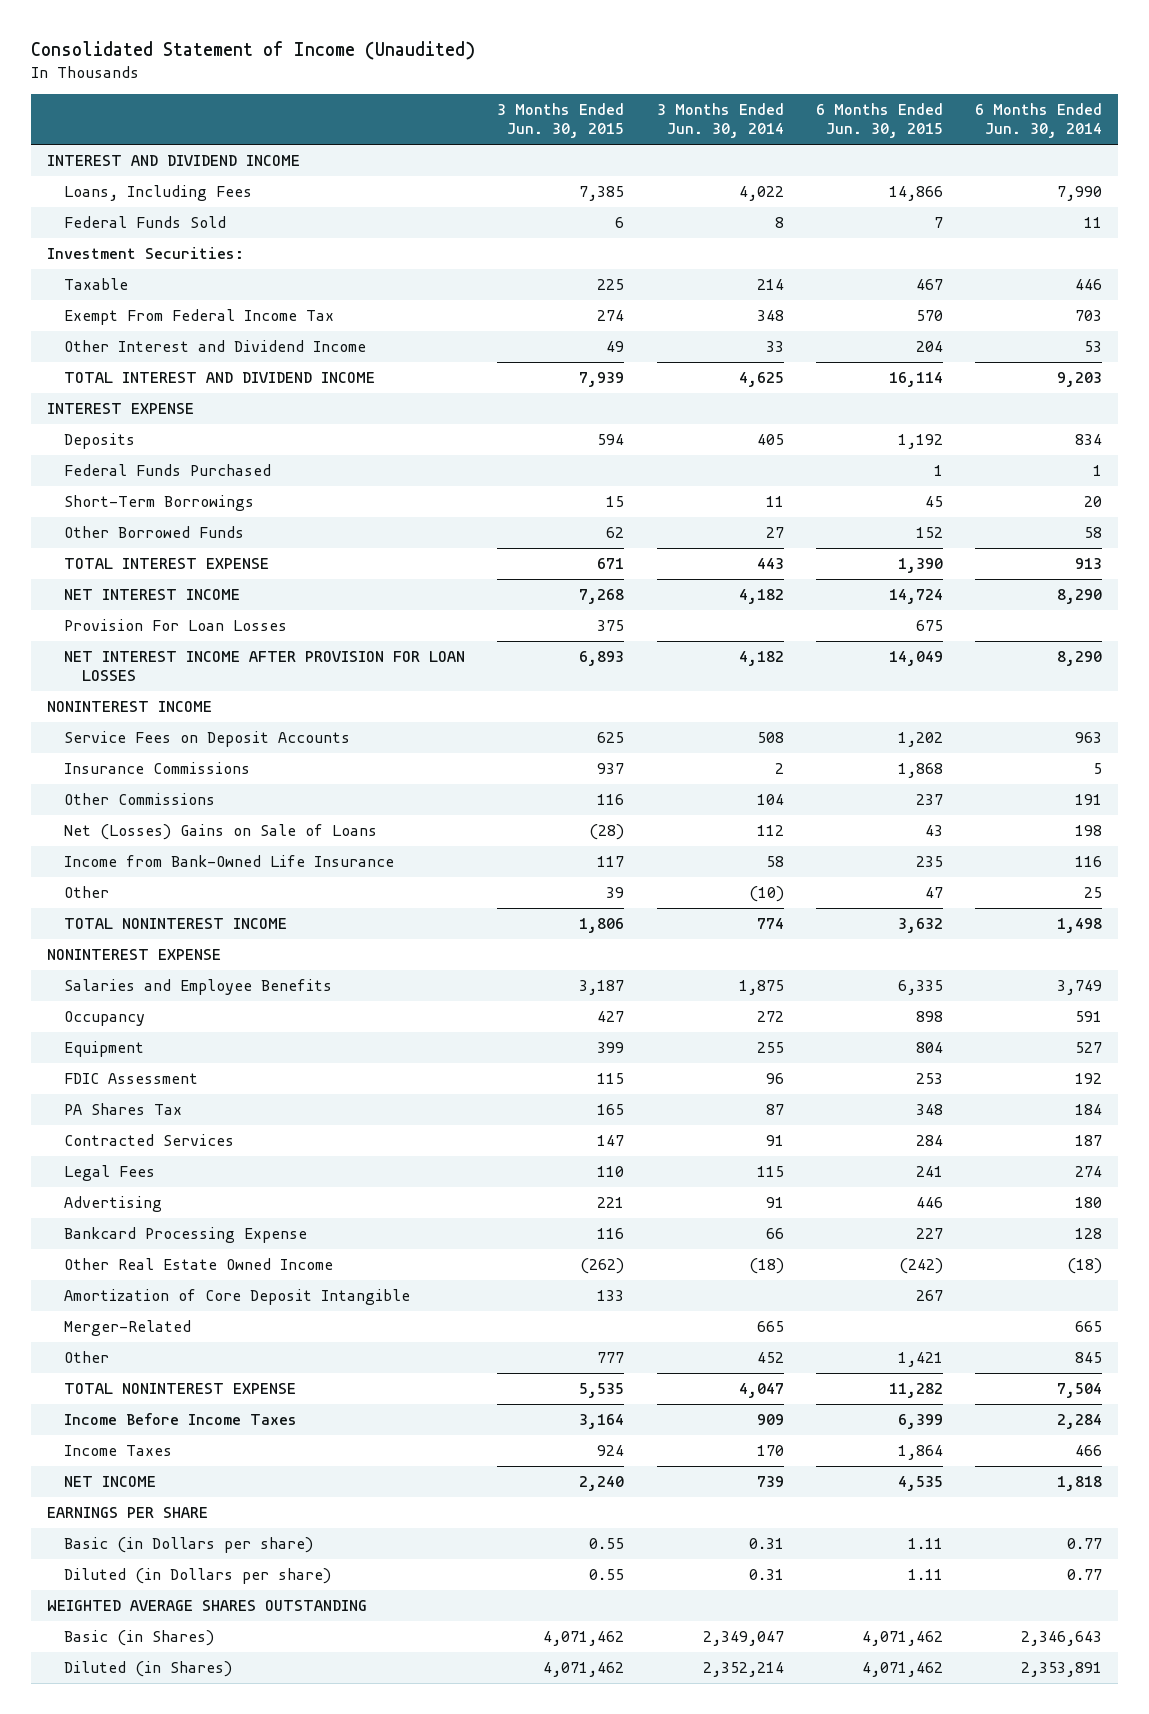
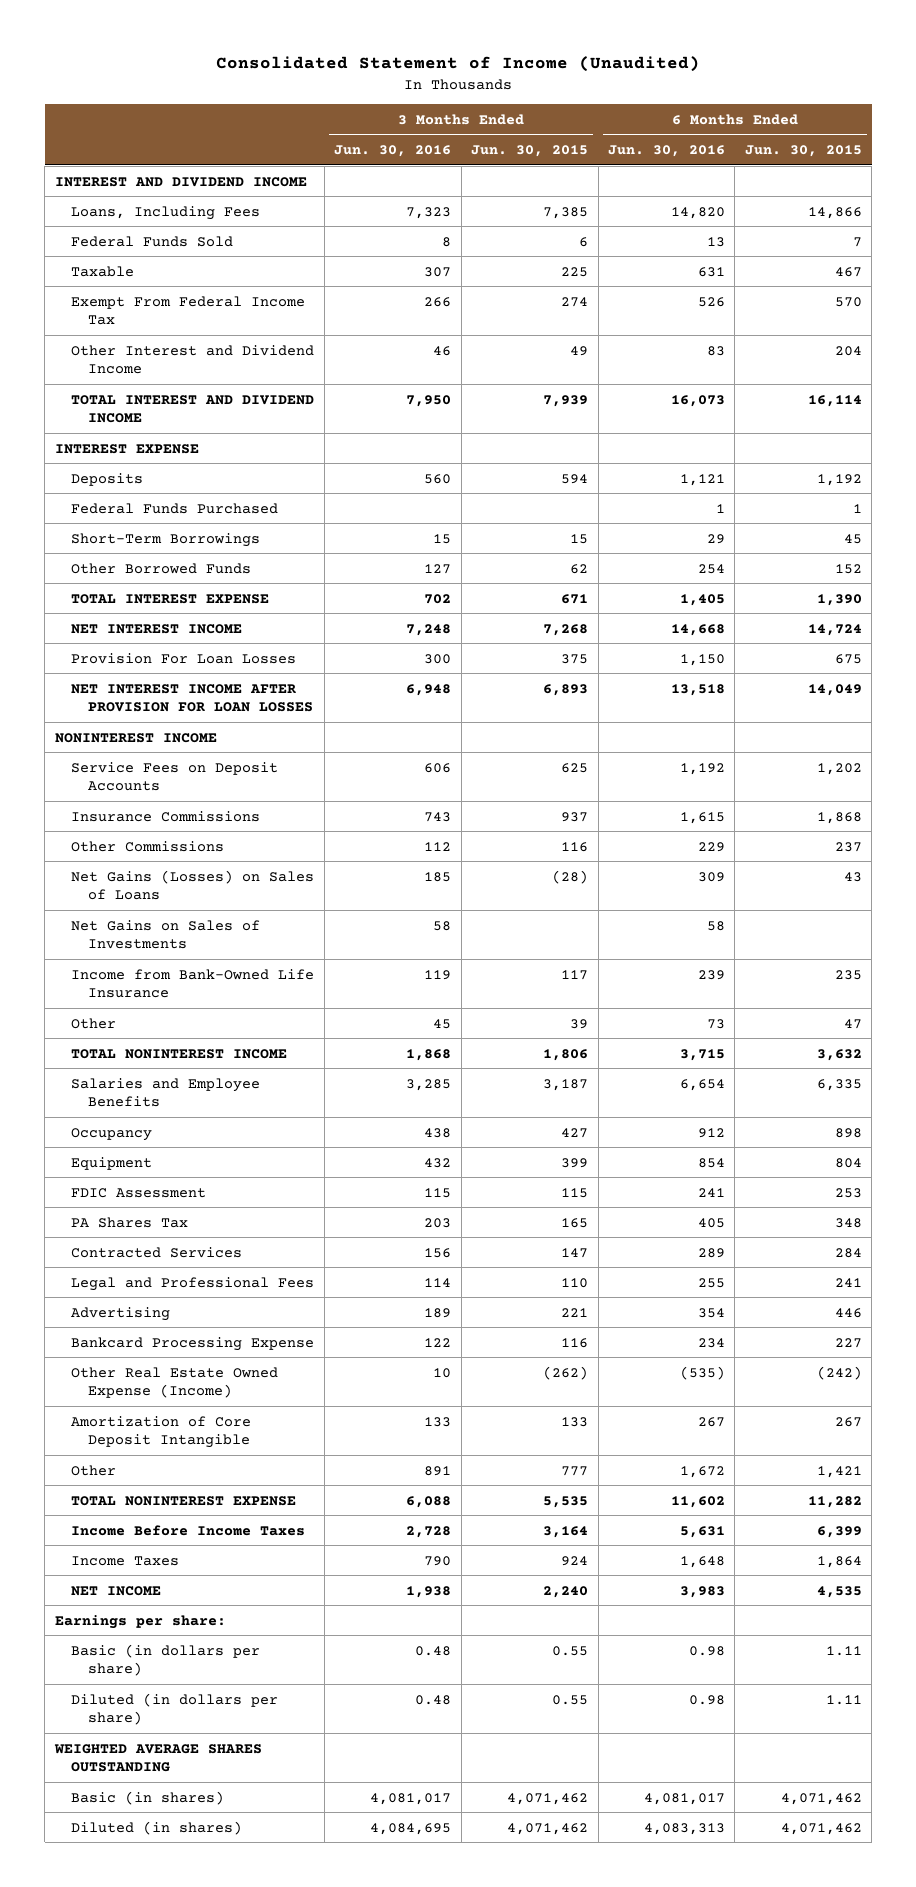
[656,103,784,139] 3 Months Ended Jun. 30, 2014 -> none
[975,103,1103,139] 6 Months Ended Jun. 30, 2014 -> none
none -> [334,144,452,157] Jun. 30, 2016
none -> [607,144,725,157] Jun. 30, 2016
[46,247,244,260] Investment Securities: -> none
[64,824,378,841] Net (Losses) Gains on Sale of Loans -> [71,869,315,901] Net Gains (Losses) on Sales of Loans
none -> [71,919,261,950] Net Gains on Sales of Investments
[46,949,221,961] NONINTEREST EXPENSE -> none
[64,1165,156,1182] Legal Fees -> [71,1276,315,1291] Legal and Professional Fees
[64,1258,334,1271] Other Real Estate Owned Income -> [71,1366,279,1399] Other Real Estate Owned Expense (Income)
[64,1320,192,1337] Merger-Related -> none
[46,1507,208,1519] EARNINGS PER SHARE -> [54,1614,226,1629] Earnings per share:
[64,1537,314,1554] Basic (in Dollars per share) -> [71,1643,261,1677] Basic (in dollars per share)
[64,1568,332,1585] Diluted (in Dollars per share) -> [71,1692,279,1726] Diluted (in dollars per share)
[64,1630,215,1647] Basic (in Shares) -> [71,1790,225,1805] Basic (in shares)
[64,1661,233,1678] Diluted (in Shares) -> [71,1820,243,1835] Diluted (in shares)

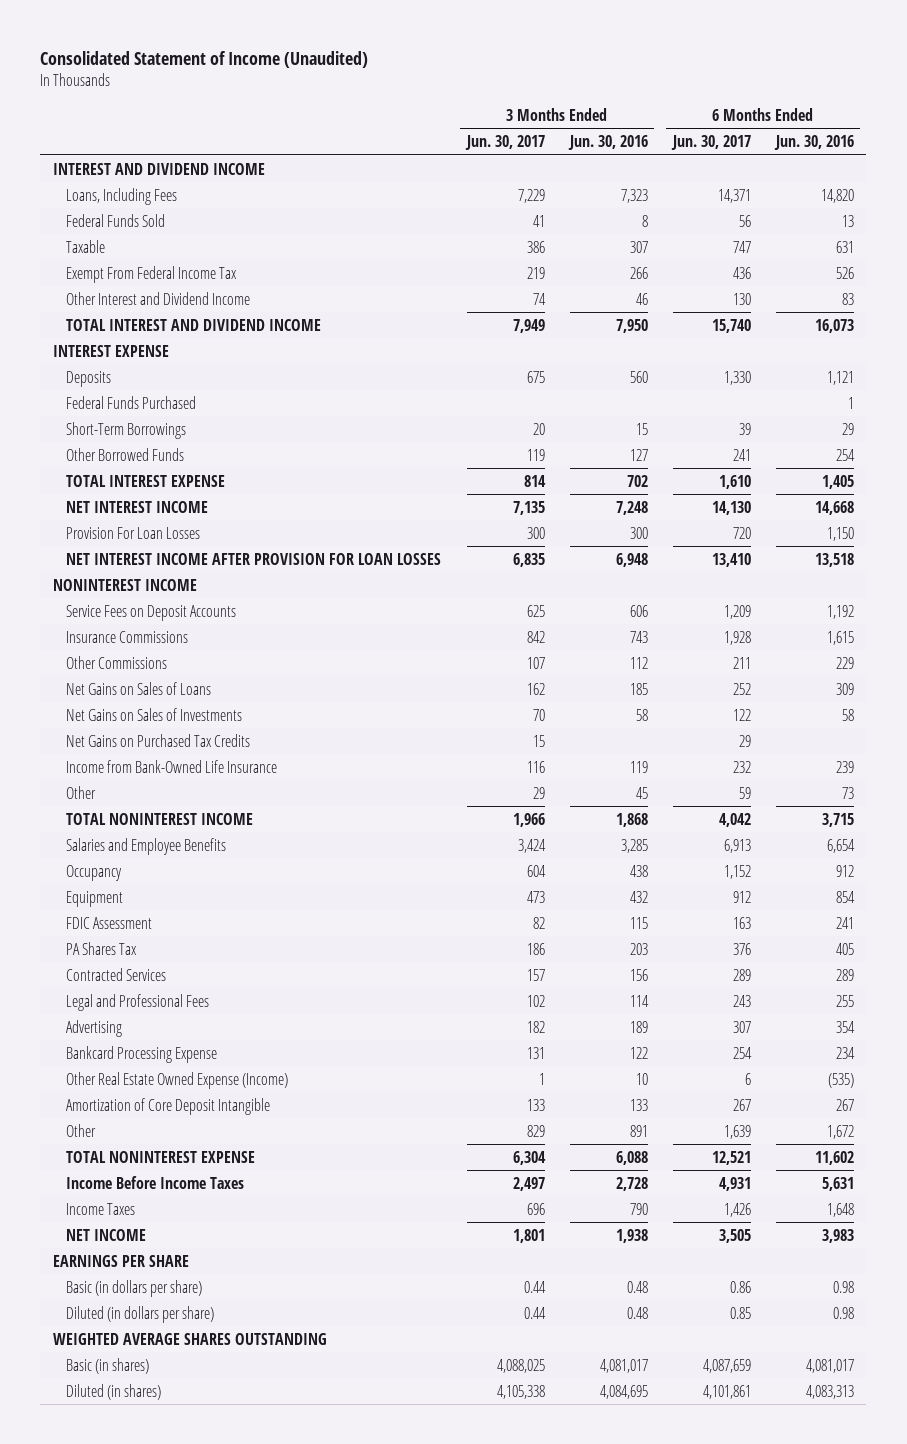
[471,144,589,157] Jun. 30, 2015 -> none
[744,144,862,157] Jun. 30, 2015 -> none
none -> [464,135,545,151] Jun. 30, 2017
none -> [670,135,751,151] Jun. 30, 2017
[71,869,315,901] Net Gains (Losses) on Sales of Loans -> [66,681,212,695] Net Gains on Sales of Loans
none -> [66,733,251,747] Net Gains on Purchased Tax Credits
[54,1614,226,1629] Earnings per share: -> [52,1254,189,1267] EARNINGS PER SHARE

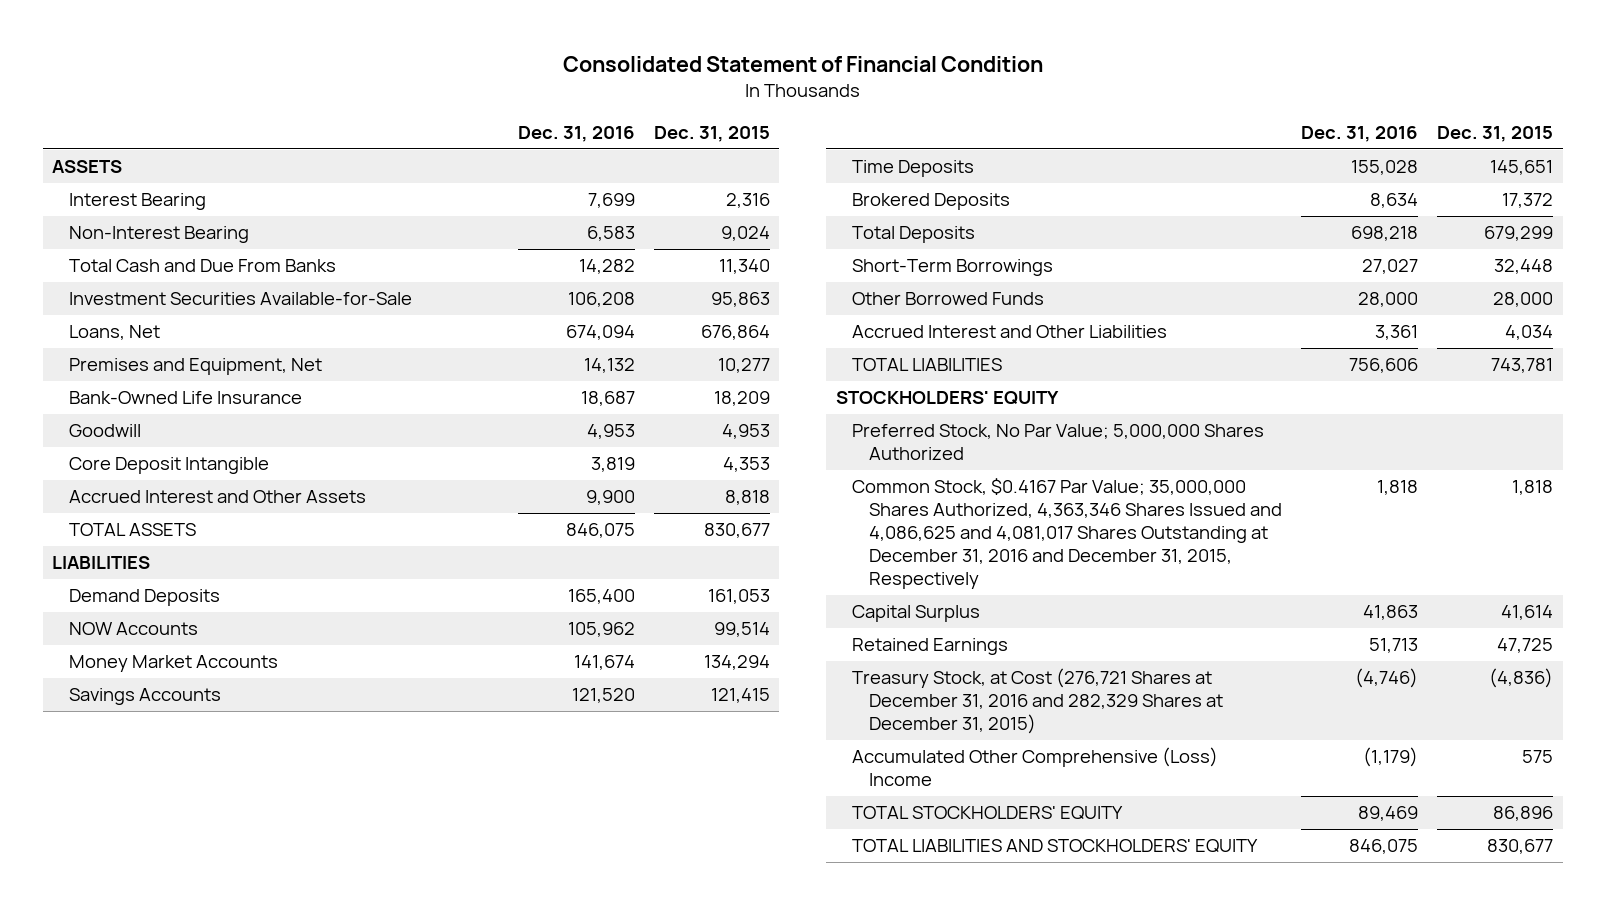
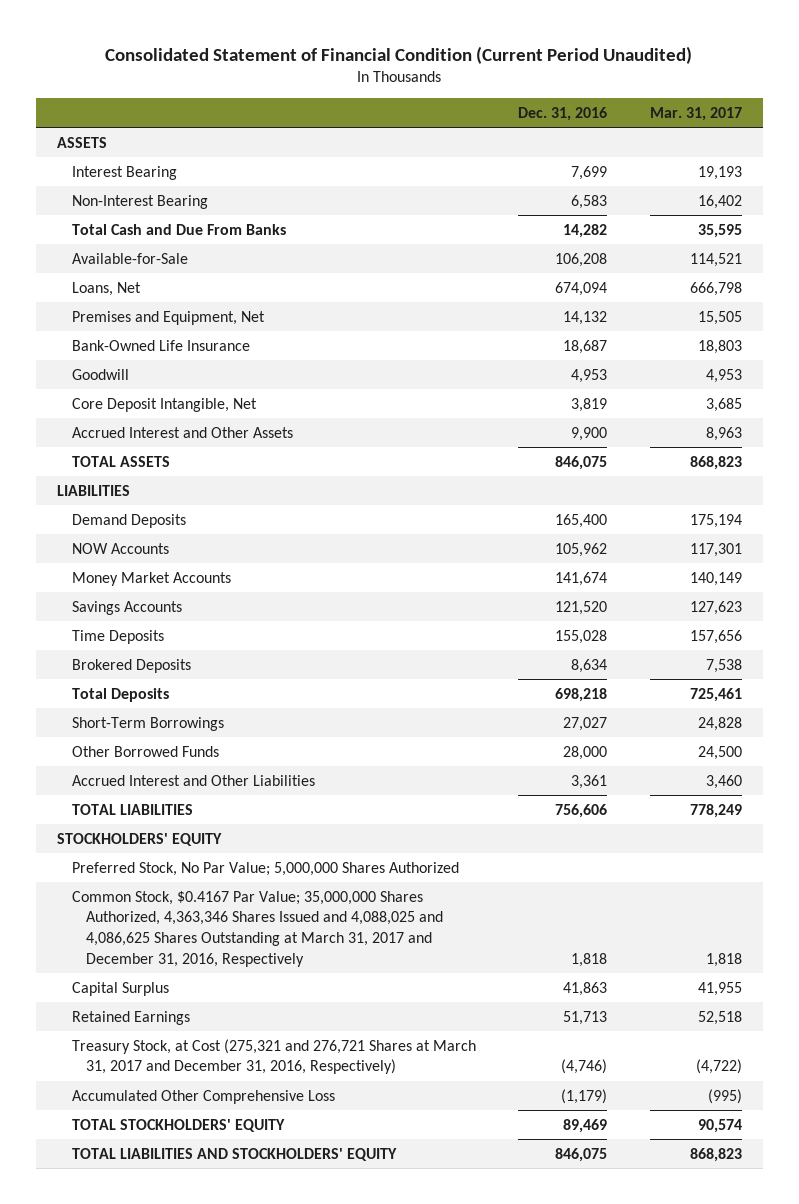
[562,55,1043,72] Consolidated Statement of Financial Condition -> [105,45,693,64] Consolidated Statement of Financial Condition (Current Period Unaudited)
[653,125,770,142] Dec. 31, 2015 -> none
none -> [649,106,742,121] Mar. 31, 2017
[68,292,412,306] Investment Securities Available-for-Sale -> [71,252,188,264] Available-for-Sale
[68,457,269,475] Core Deposit Intangible -> [71,397,257,412] Core Deposit Intangible, Net
[852,478,1282,589] Common Stock, $0.4167 Par Value; 35,000,000 Shares Authorized, 4,363,346 Shares Issued and 4,086,625 and 4,081,017 Shares Outstanding at December 31, 2016 and December 31, 2015, Respectively -> [71,890,444,967] Common Stock, $0.4167 Par Value; 35,000,000 Shares Authorized, 4,363,346 Shares Issued and 4,088,025 and 4,086,625 Shares Outstanding at March 31, 2017 and December 31, 2016, Respectively
[852,668,1223,735] Treasury Stock, at Cost (276,721 Shares at December 31, 2016 and 282,329 Shares at December 31, 2015) -> [71,1038,476,1075] Treasury Stock, at Cost (275,321 and 276,721 Shares at March 31, 2017 and December 31, 2016, Respectively)
[852,747,1219,787] Accumulated Other Comprehensive (Loss) Income -> [71,1089,335,1104] Accumulated Other Comprehensive Loss

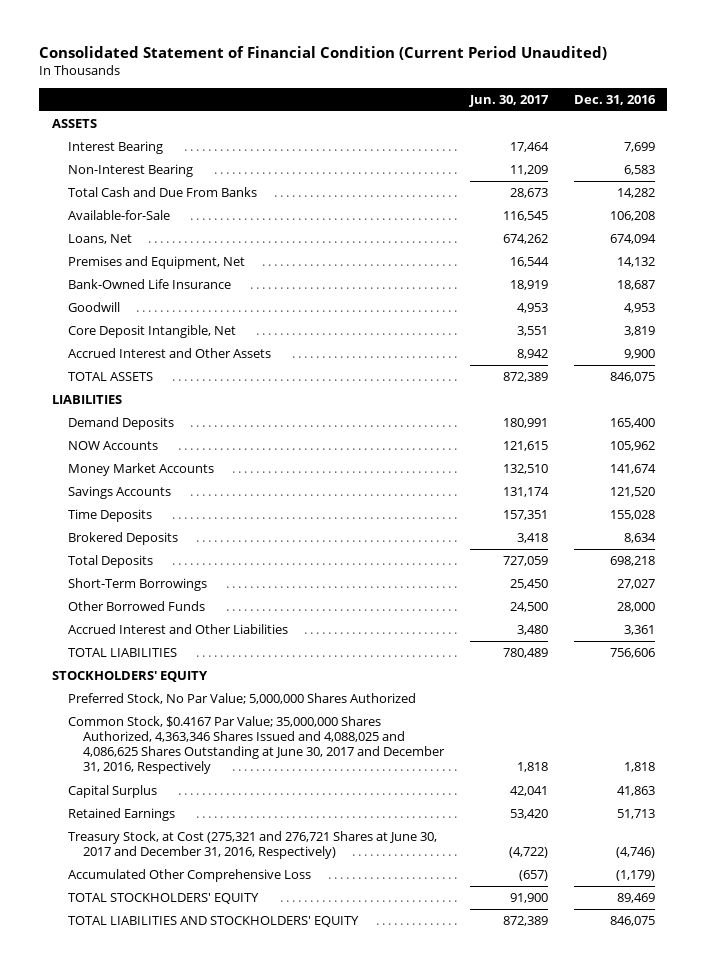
[649,106,742,121] Mar. 31, 2017 -> none
none -> [468,94,549,107] Jun. 30, 2017
[71,890,444,967] Common Stock, $0.4167 Par Value; 35,000,000 Shares Authorized, 4,363,346 Shares Issued and 4,088,025 and 4,086,625 Shares Outstanding at March 31, 2017 and December 31, 2016, Respectively -> [67,715,445,775] Common Stock, $0.4167 Par Value; 35,000,000 Shares Authorized, 4,363,346 Shares Issued and 4,088,025 and 4,086,625 Shares Outstanding at June 30, 2017 and December 31, 2016, Respectively
[71,1038,476,1075] Treasury Stock, at Cost (275,321 and 276,721 Shares at March 31, 2017 and December 31, 2016, Respectively) -> [67,830,437,860] Treasury Stock, at Cost (275,321 and 276,721 Shares at June 30, 2017 and December 31, 2016, Respectively)

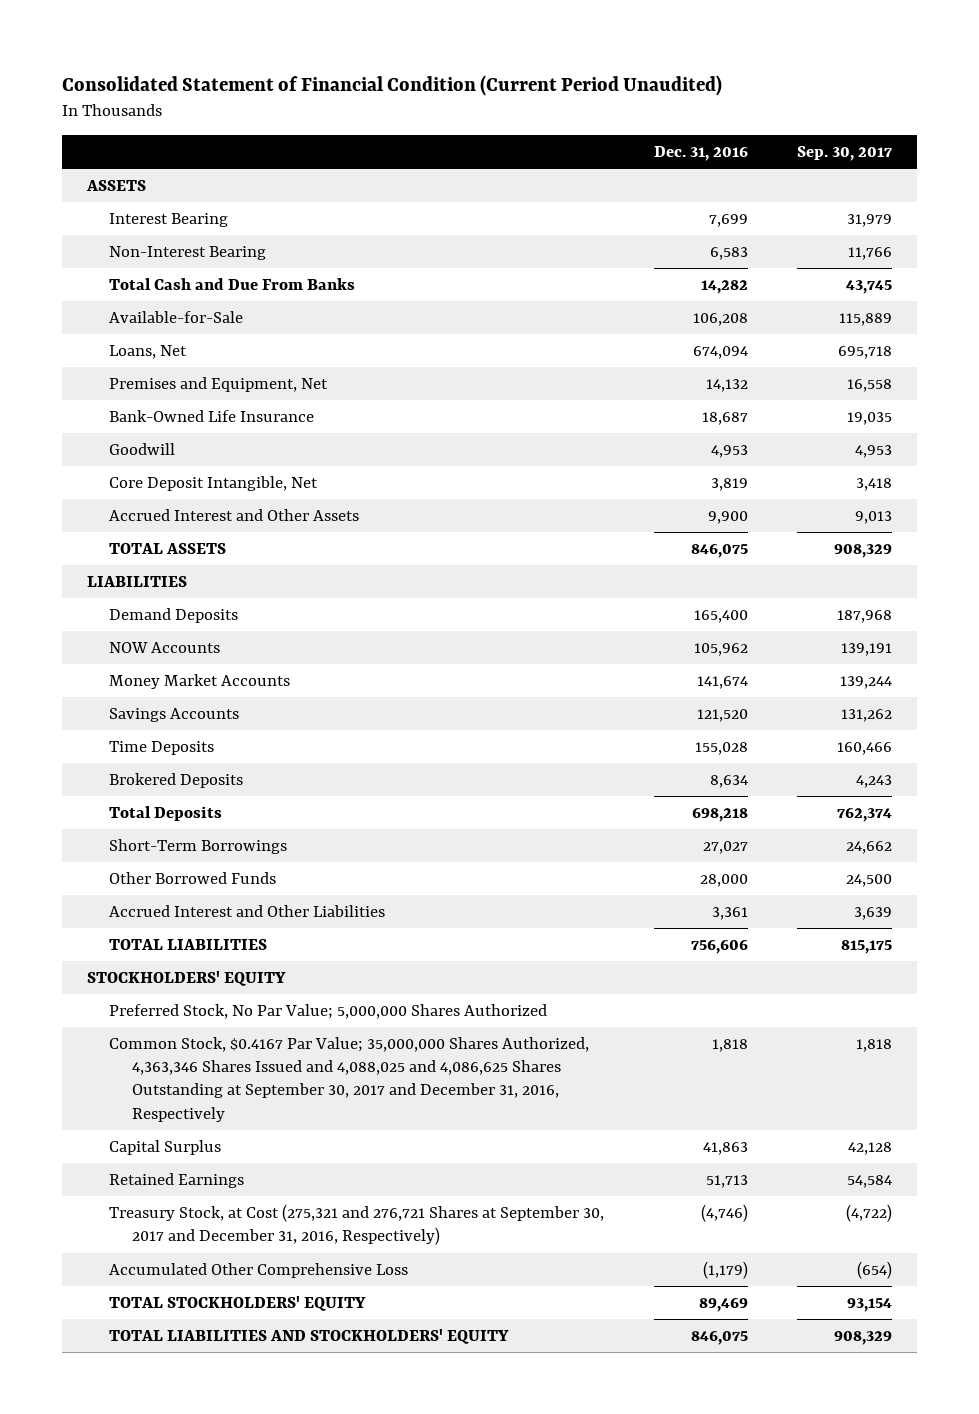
[468,94,549,107] Jun. 30, 2017 -> none
none -> [797,146,893,162] Sep. 30, 2017
[67,715,445,775] Common Stock, $0.4167 Par Value; 35,000,000 Shares Authorized, 4,363,346 Shares Issued and 4,088,025 and 4,086,625 Shares Outstanding at June 30, 2017 and December 31, 2016, Respectively -> [109,1037,590,1122] Common Stock, $0.4167 Par Value; 35,000,000 Shares Authorized, 4,363,346 Shares Issued and 4,088,025 and 4,086,625 Shares Outstanding at September 30, 2017 and December 31, 2016, Respectively
[67,830,437,860] Treasury Stock, at Cost (275,321 and 276,721 Shares at June 30, 2017 and December 31, 2016, Respectively) -> [109,1204,605,1246] Treasury Stock, at Cost (275,321 and 276,721 Shares at September 30, 2017 and December 31, 2016, Respectively)

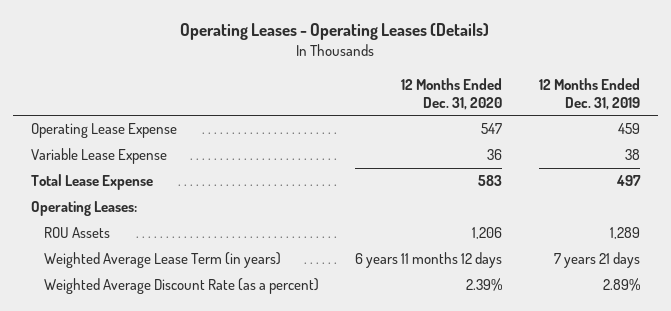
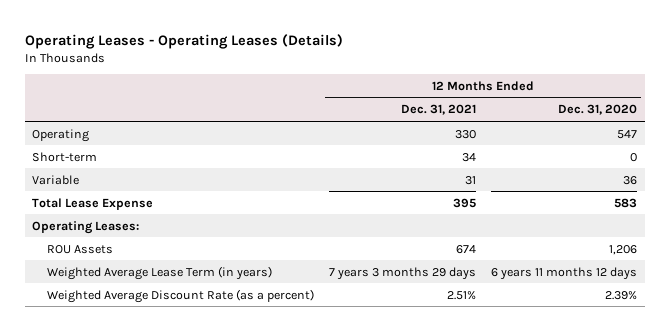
[538,77,640,110] 12 Months Ended Dec. 31, 2019 -> none
none -> [401,104,477,116] Dec. 31, 2021
[30,123,177,139] Operating Lease Expense -> [32,128,90,142] Operating
none -> [32,151,98,162] Short-term
[30,148,167,165] Variable Lease Expense -> [32,174,80,185] Variable

